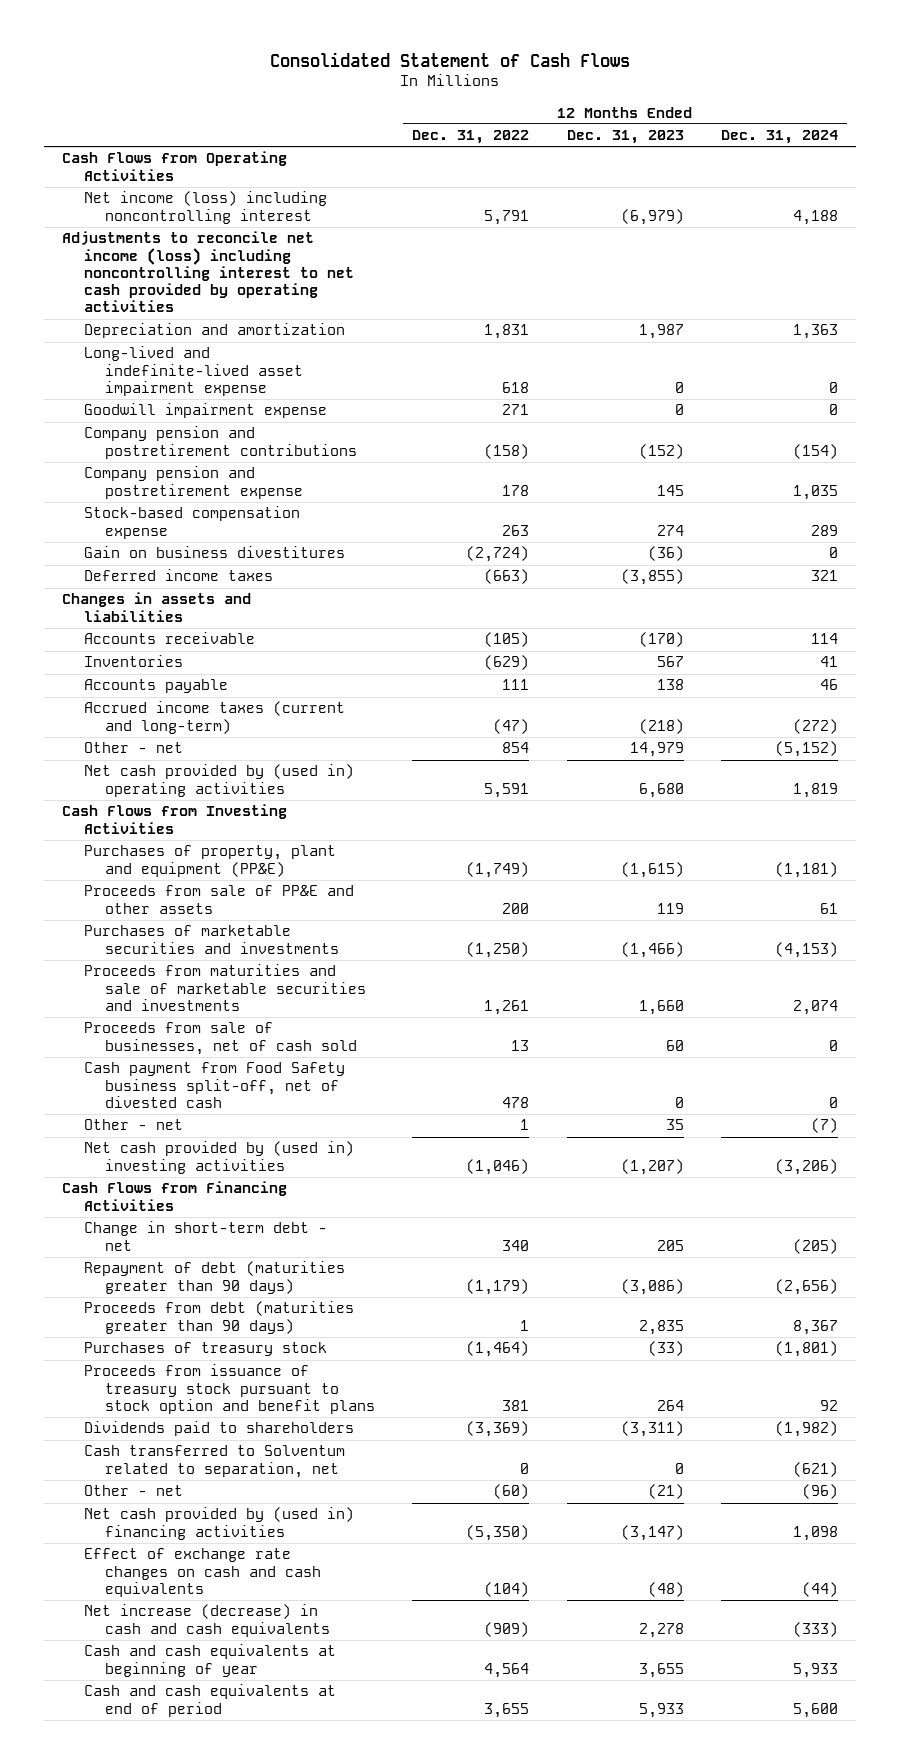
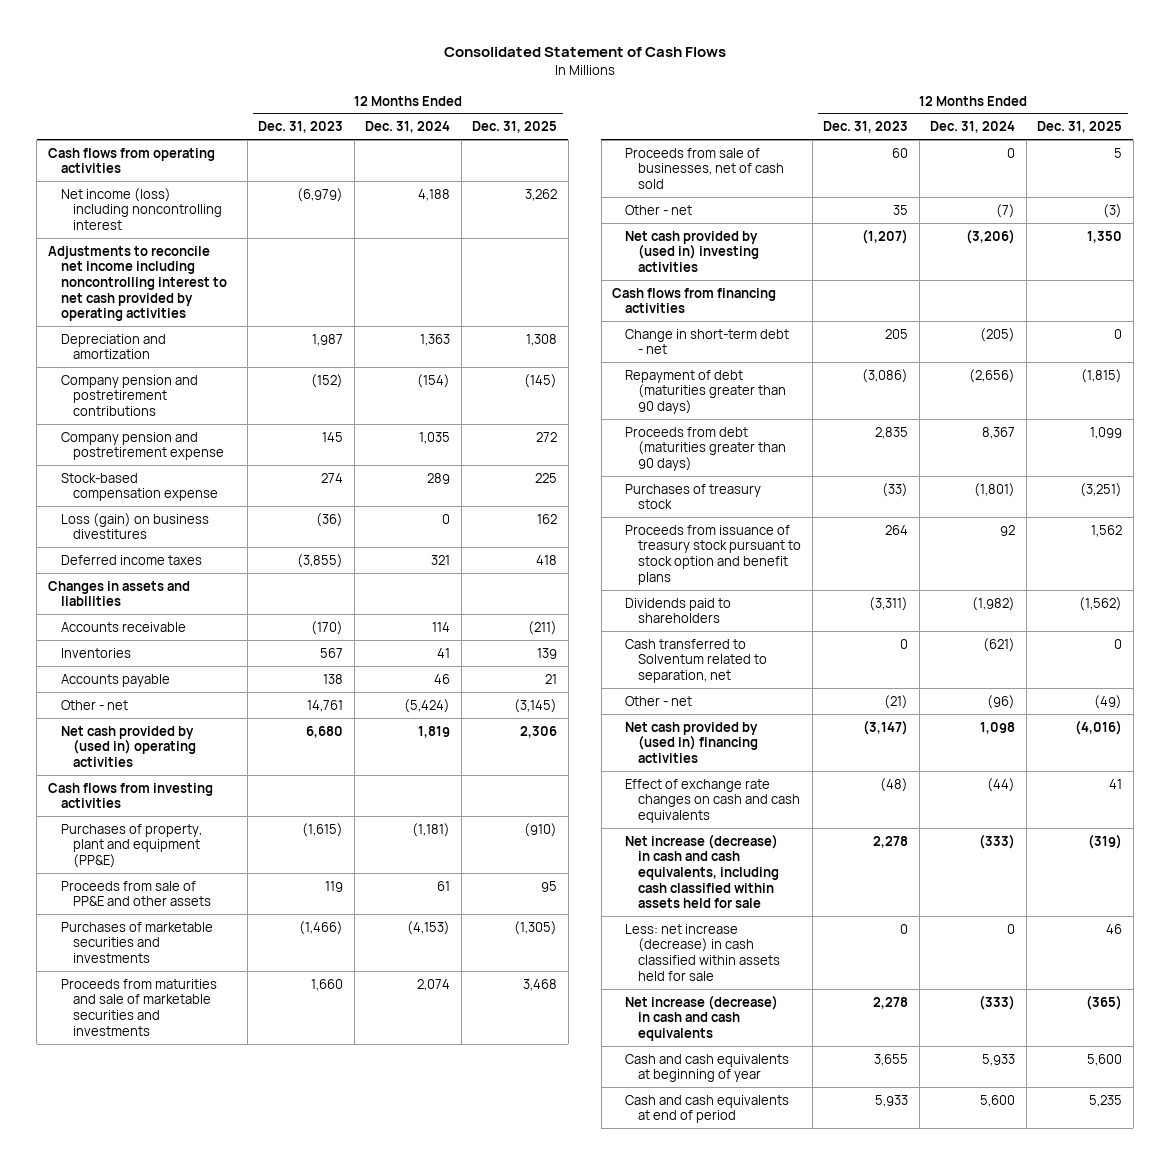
[412,130,530,145] Dec. 31, 2022 -> none
none -> [472,121,558,134] Dec. 31, 2025
[62,151,288,181] Cash Flows from Operating Activities -> [47,147,215,174] Cash flows from operating activities
[62,231,354,313] Adjustments to reconcile net income (loss) including noncontrolling interest to net cash provided by operating activities -> [47,245,227,322] Adjustments to reconcile net income including noncontrolling interest to net cash provided by operating activities
[83,346,303,396] Long-lived and indefinite-lived asset impairment expense -> none
[83,403,327,419] Goodwill impairment expense -> none
[83,546,345,559] Gain on business divestitures -> [60,512,209,540] Loss (gain) on business divestitures
[83,701,345,734] Accrued income taxes (current and long-term) -> none
[629,742,684,758] 14,979 -> [307,699,344,712] 14,761
[774,741,838,758] (5,152) -> [404,698,451,713] (5,424)
[62,804,288,834] Cash Flows from Investing Activities -> [47,782,213,809] Cash flows from investing activities
[83,1062,345,1108] Cash payment from Food Safety business split-off, net of divested cash -> none
[62,1181,288,1211] Cash Flows from Financing Activities -> [612,287,777,314] Cash flows from financing activities
none -> [625,833,780,909] Net increase (decrease) in cash and cash equivalents, including cash classified within assets held for sale
none -> [625,923,781,981] Less: net increase (decrease) in cash classified within assets held for sale

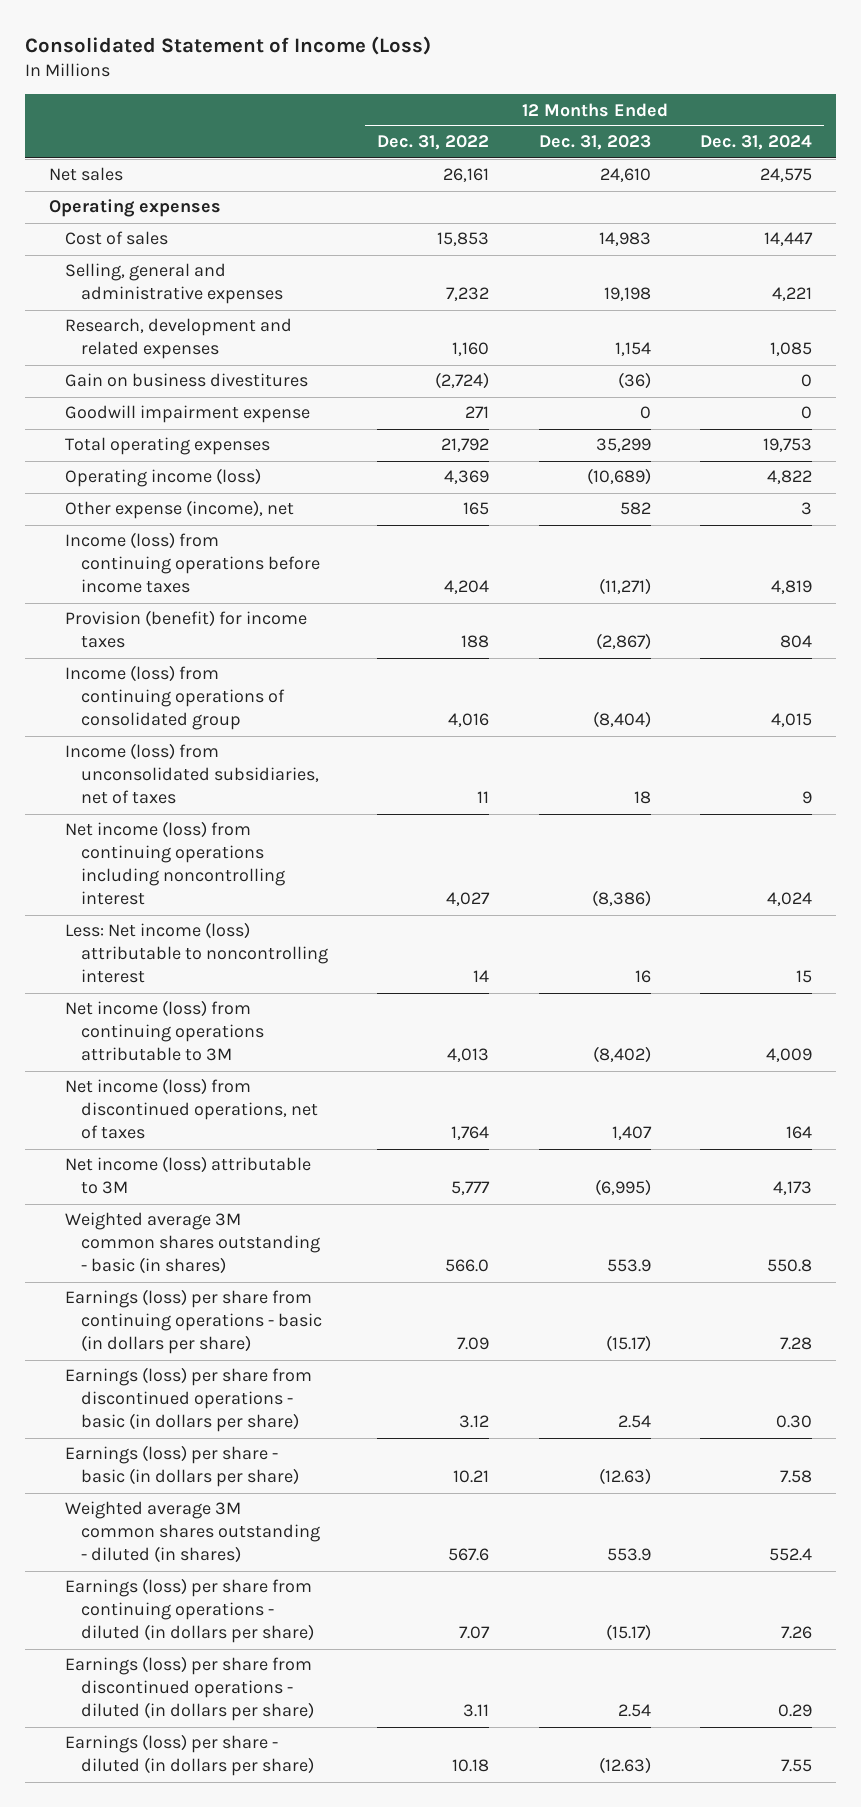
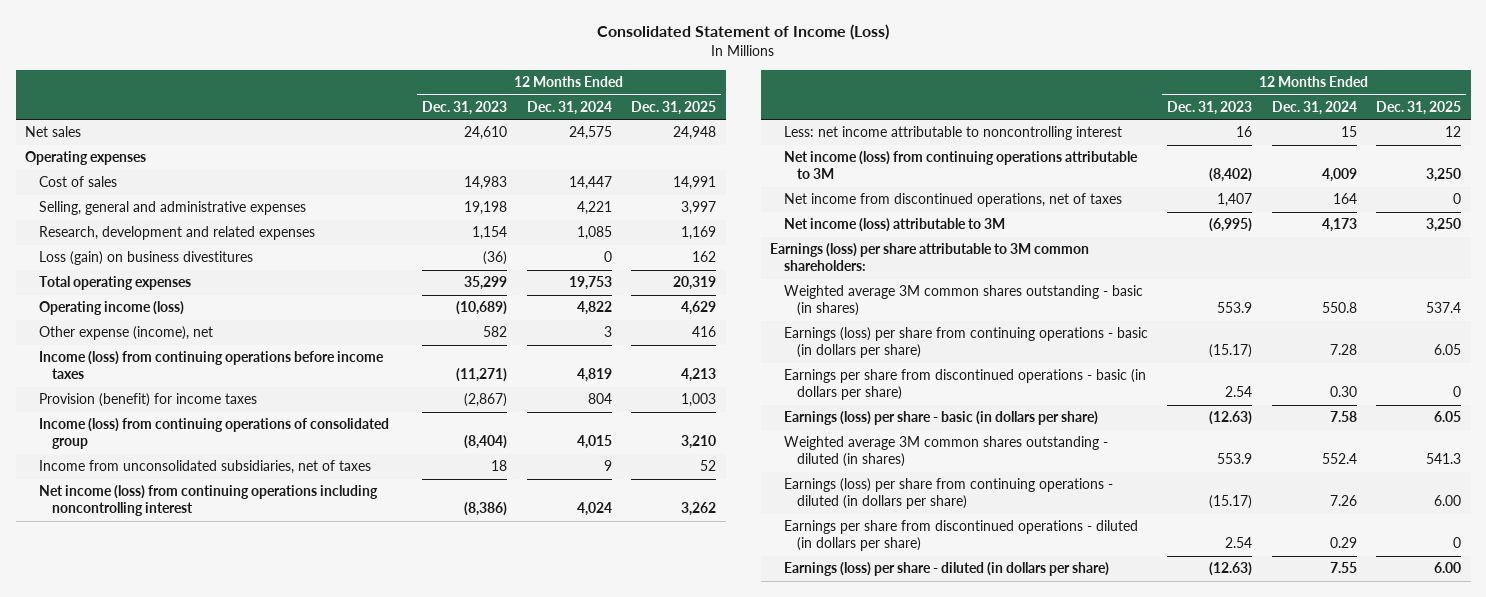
[377,135,490,151] Dec. 31, 2022 -> none
none -> [631,100,717,115] Dec. 31, 2025
[65,405,311,424] Goodwill impairment expense -> none
[65,373,309,388] Gain on business divestitures -> [38,251,253,266] Loss (gain) on business divestitures
[65,743,320,805] Income (loss) from unconsolidated subsidiaries, net of taxes -> [38,460,371,475] Income from unconsolidated subsidiaries, net of taxes
[65,922,329,984] Less: Net income (loss) attributable to noncontrolling interest -> [783,126,1122,141] Less: net income attributable to noncontrolling interest
[65,1078,319,1140] Net income (loss) from discontinued operations, net of taxes -> [783,193,1122,208] Net income from discontinued operations, net of taxes
none -> [770,243,1090,272] Earnings (loss) per share attributable to 3M common shareholders:
[65,1367,313,1433] Earnings (loss) per share from discontinued operations - basic (in dollars per share) -> [783,369,1146,401] Earnings per share from discontinued operations - basic (in dollars per share)
[65,1656,315,1722] Earnings (loss) per share from discontinued operations - diluted (in dollars per share) -> [783,520,1138,552] Earnings per share from discontinued operations - diluted (in dollars per share)

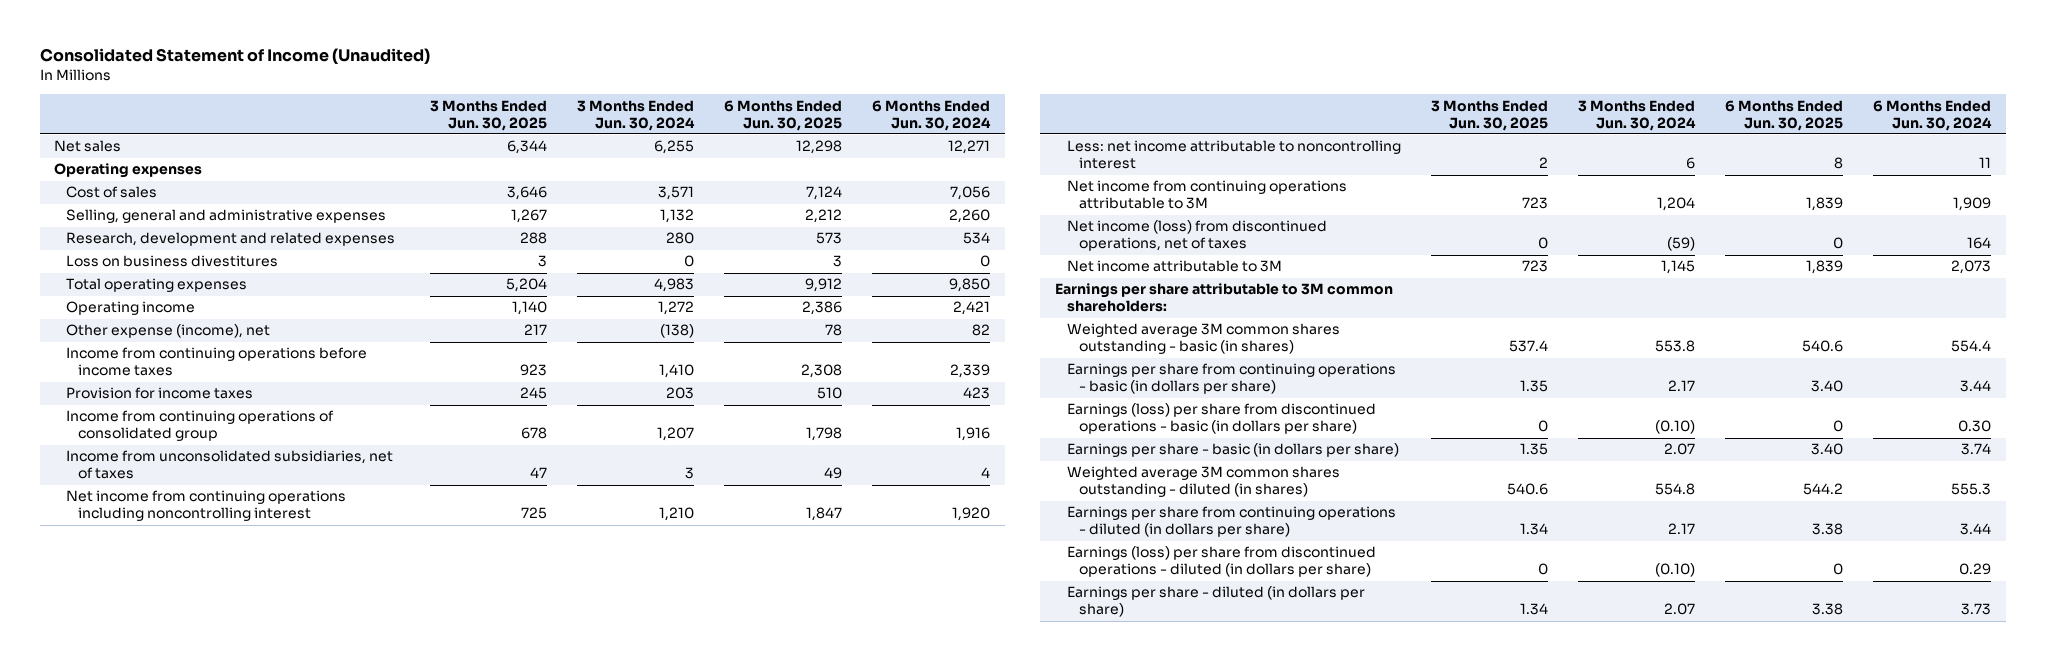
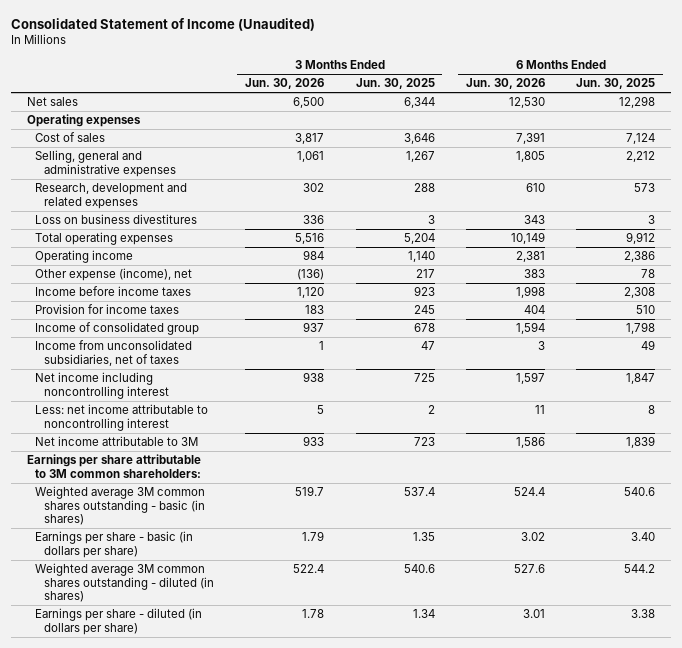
[577,99,696,131] 3 Months Ended Jun. 30, 2024 -> none
[872,99,992,131] 6 Months Ended Jun. 30, 2024 -> none
none -> [245,78,325,90] Jun. 30, 2026
none -> [465,78,545,90] Jun. 30, 2026
[66,347,368,377] Income from continuing operations before income taxes -> [35,286,192,297] Income before income taxes
[66,410,335,442] Income from continuing operations of consolidated group -> [35,322,200,336] Income of consolidated group
[66,490,347,522] Net income from continuing operations including noncontrolling interest -> [35,372,169,399] Net income including noncontrolling interest
[1067,180,1348,210] Net income from continuing operations attributable to 3M -> none
[1067,220,1328,252] Net income (loss) from discontinued operations, net of taxes -> none
[1067,363,1397,395] Earnings per share from continuing operations - basic (in dollars per share) -> none
[1067,403,1377,435] Earnings (loss) per share from discontinued operations - basic (in dollars per share) -> none
[1067,506,1397,538] Earnings per share from continuing operations - diluted (in dollars per share) -> none
[1067,546,1377,578] Earnings (loss) per share from discontinued operations - diluted (in dollars per share) -> none

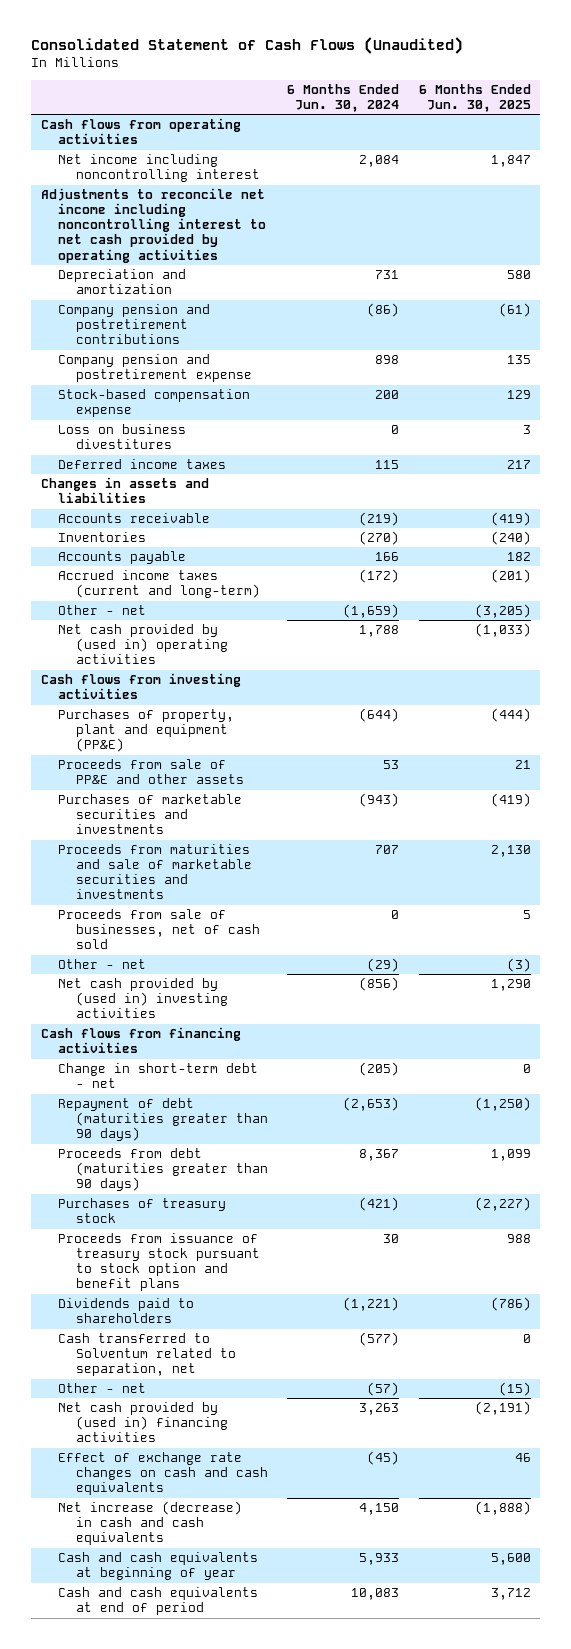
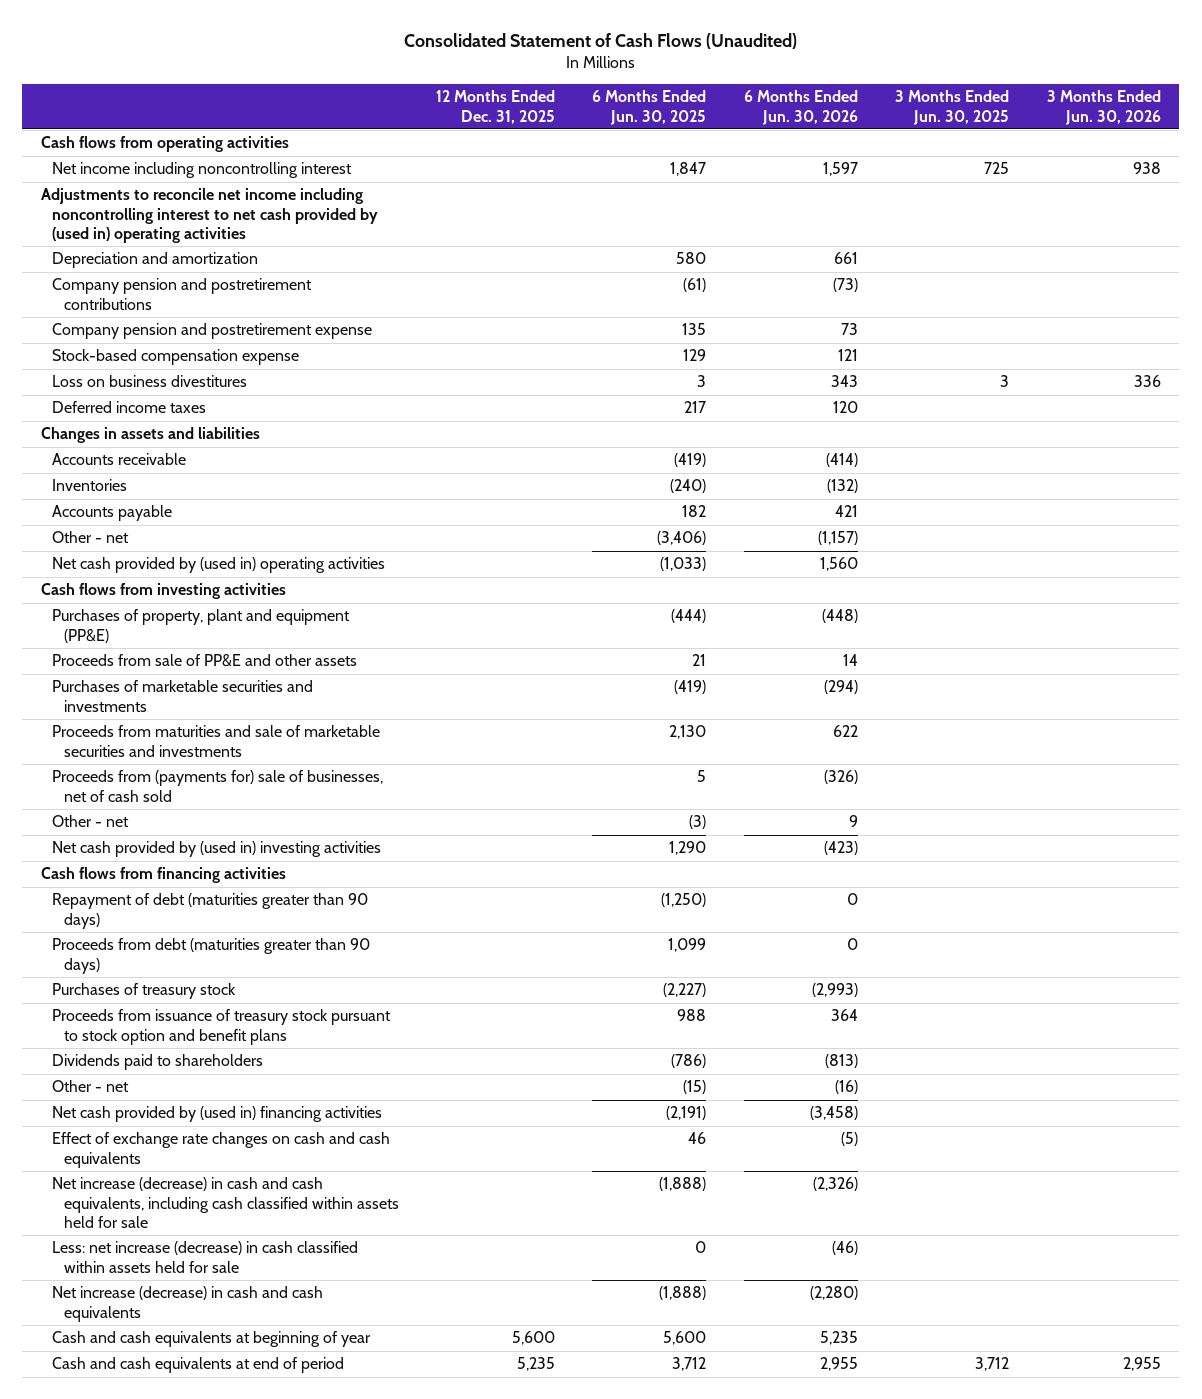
[287,84,400,113] 6 Months Ended Jun. 30, 2024 -> none
none -> [436,90,556,124] 12 Months Ended Dec. 31, 2025
none -> [743,90,858,125] 6 Months Ended Jun. 30, 2026
none -> [895,90,1010,125] 3 Months Ended Jun. 30, 2025
none -> [1046,90,1161,125] 3 Months Ended Jun. 30, 2026
[40,188,267,263] Adjustments to reconcile net income including noncontrolling interest to net cash provided by operating activities -> [41,188,379,243] Adjustments to reconcile net income including noncontrolling interest to net cash provided by (used in) operating activities
[58,570,261,599] Accrued income taxes (current and long-term) -> none
[474,604,531,619] (3,205) -> [657,531,707,546] (3,406)
[58,909,261,950] Proceeds from sale of businesses, net of cash sold -> [52,770,384,802] Proceeds from (payments for) sale of businesses, net of cash sold
[58,1063,259,1089] Change in short-term debt - net -> none
[58,1333,237,1377] Cash transferred to Solventum related to separation, net -> none
none -> [52,1177,399,1228] Net increase (decrease) in cash and cash equivalents, including cash classified within assets held for sale
none -> [52,1241,359,1273] Less: net increase (decrease) in cash classified within assets held for sale

